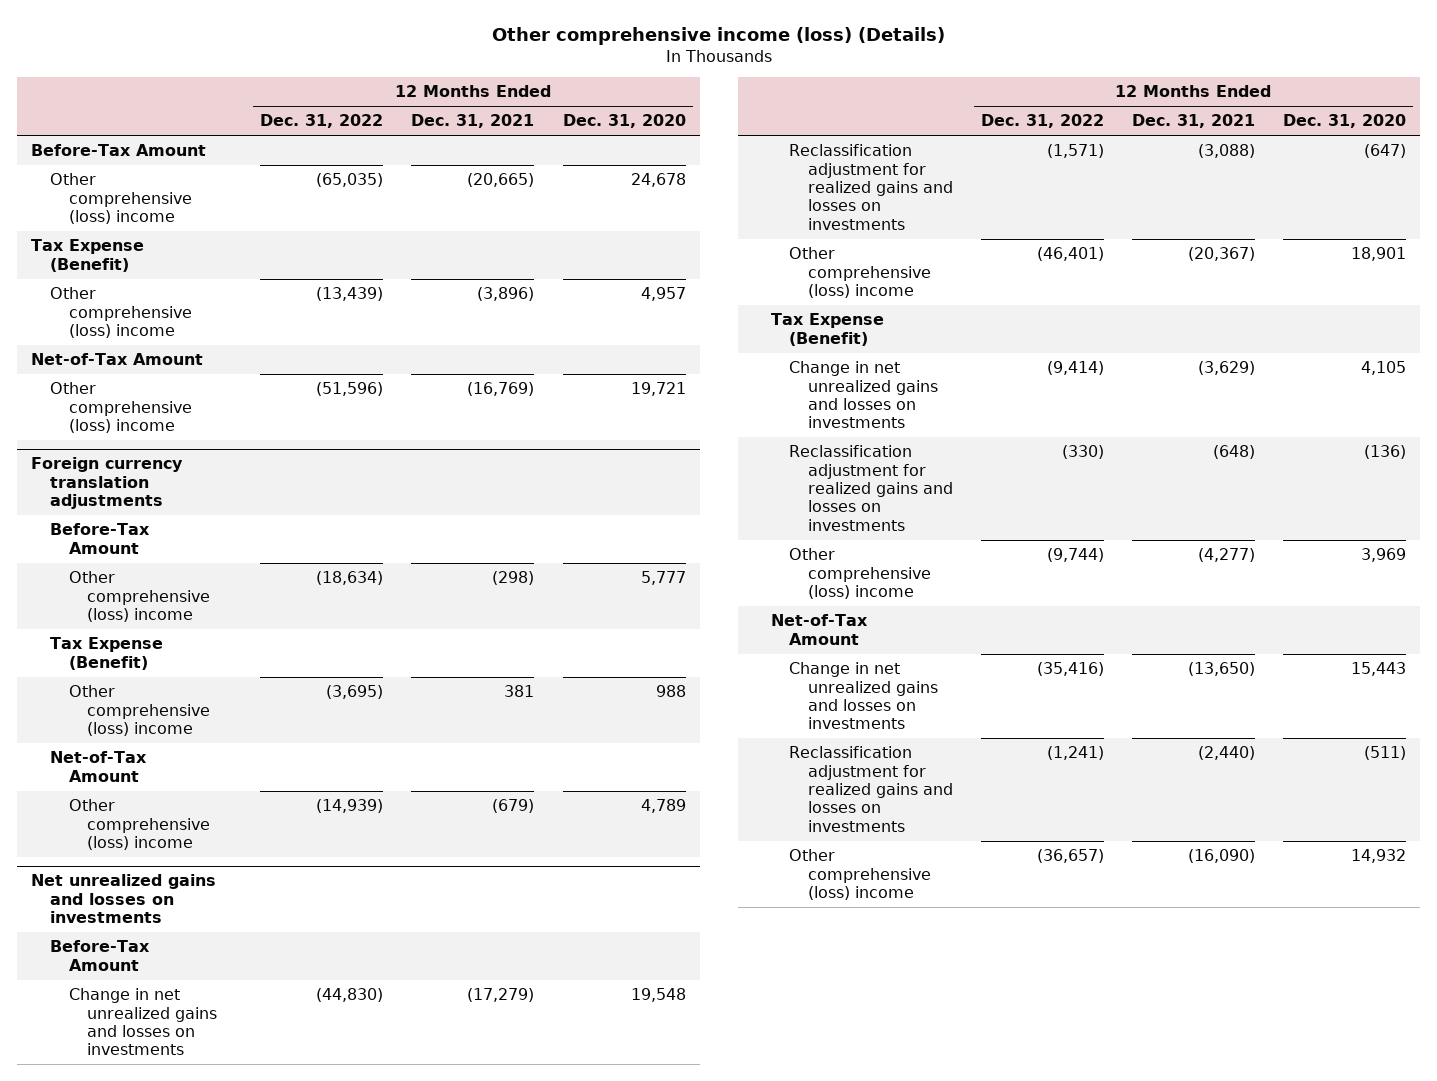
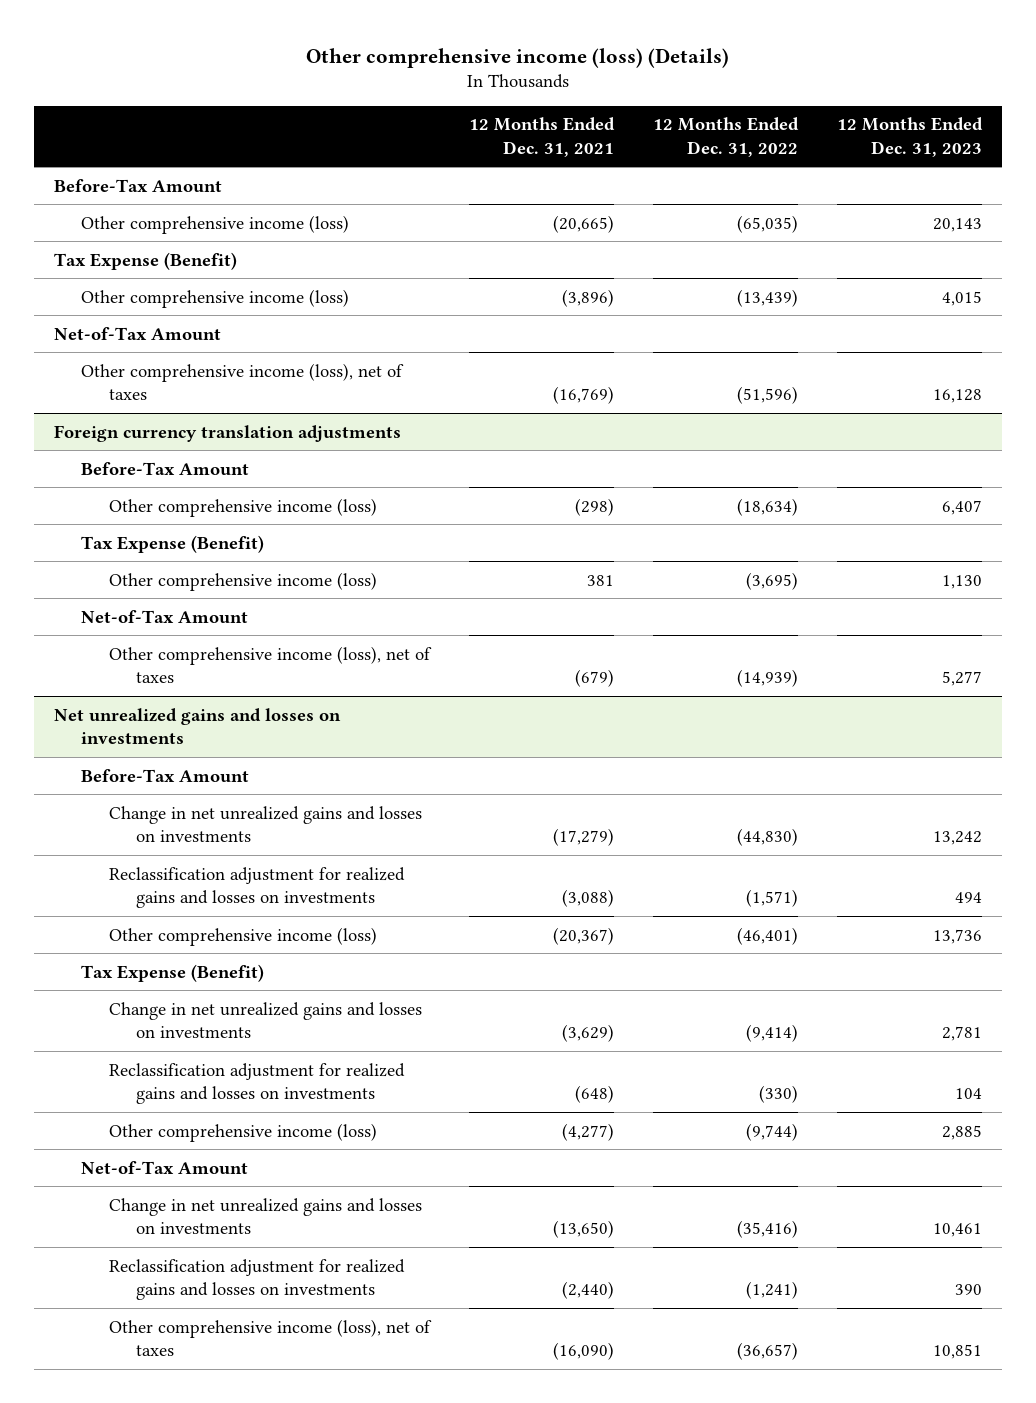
[562,114,686,129] Dec. 31, 2020 -> none
none -> [837,117,984,157] 12 Months Ended Dec. 31, 2023
[49,173,192,225] Other comprehensive (loss) income -> [81,214,350,234] Other comprehensive income (loss)
[49,287,192,339] Other comprehensive (loss) income -> [81,288,350,308] Other comprehensive income (loss)
[49,382,192,434] Other comprehensive (loss) income -> [81,362,405,400] Other comprehensive income (loss), net of taxes
[68,571,211,623] Other comprehensive (loss) income -> [108,497,377,517] Other comprehensive income (loss)
[68,685,211,737] Other comprehensive (loss) income -> [108,571,377,591] Other comprehensive income (loss)
[68,799,211,851] Other comprehensive (loss) income -> [108,645,432,683] Other comprehensive income (loss), net of taxes
[789,247,931,299] Other comprehensive (loss) income -> [108,926,377,946] Other comprehensive income (loss)
[789,548,931,600] Other comprehensive (loss) income -> [108,1122,377,1142] Other comprehensive income (loss)
[789,849,931,901] Other comprehensive (loss) income -> [108,1318,432,1356] Other comprehensive income (loss), net of taxes

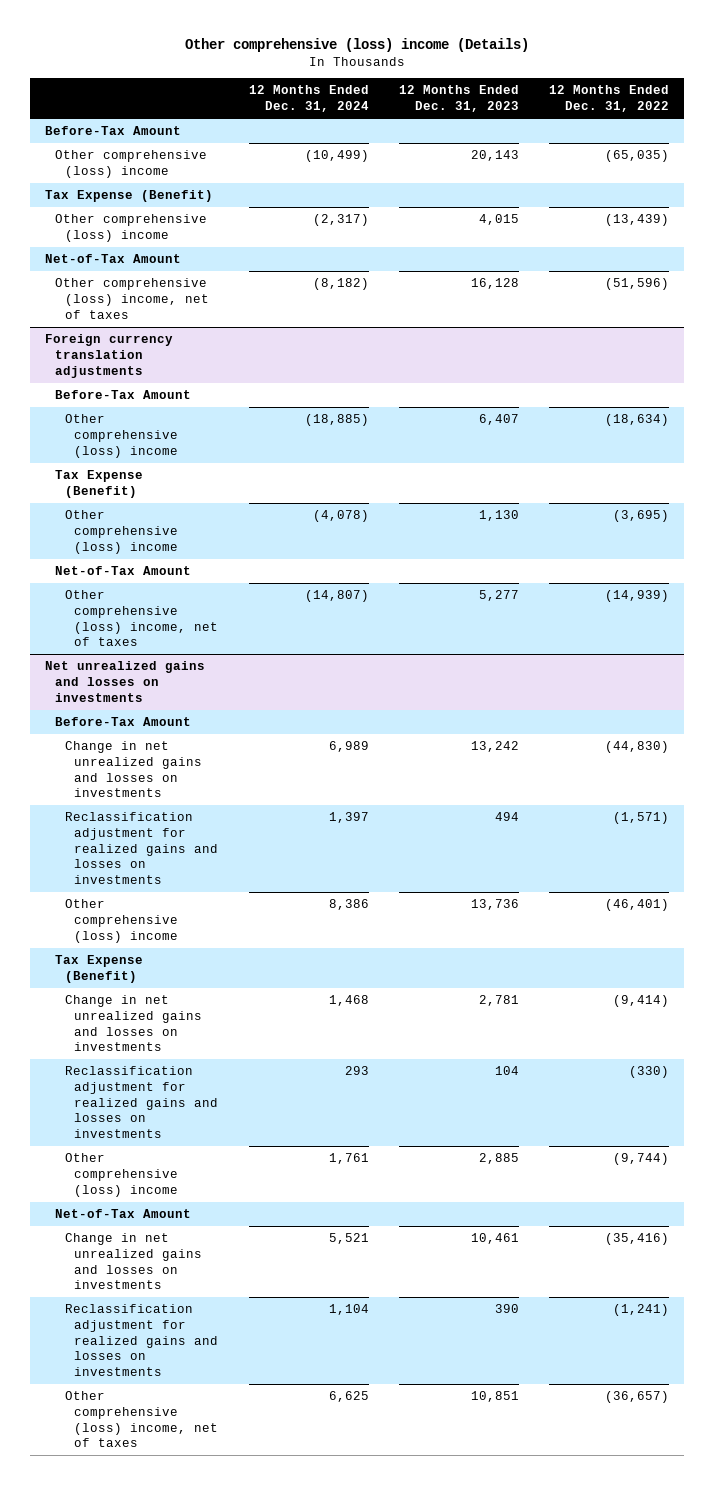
[305,47,729,68] Other comprehensive income (loss) (Details) -> [185,38,530,53] Other comprehensive (loss) income (Details)
[468,117,615,157] 12 Months Ended Dec. 31, 2021 -> none
none -> [248,85,369,112] 12 Months Ended Dec. 31, 2024
[81,214,350,234] Other comprehensive income (loss) -> [54,150,207,178] Other comprehensive (loss) income
[81,288,350,308] Other comprehensive income (loss) -> [54,214,207,242] Other comprehensive (loss) income
[81,362,405,400] Other comprehensive income (loss), net of taxes -> [54,278,209,319] Other comprehensive (loss) income, net of taxes
[108,497,377,517] Other comprehensive income (loss) -> [64,414,179,458] Other comprehensive (loss) income
[108,571,377,591] Other comprehensive income (loss) -> [64,510,179,554] Other comprehensive (loss) income
[108,645,432,683] Other comprehensive income (loss), net of taxes -> [64,590,219,647] Other comprehensive (loss) income, net of taxes
[108,926,377,946] Other comprehensive income (loss) -> [64,899,179,943] Other comprehensive (loss) income
[108,1122,377,1142] Other comprehensive income (loss) -> [64,1153,179,1197] Other comprehensive (loss) income
[108,1318,432,1356] Other comprehensive income (loss), net of taxes -> [64,1391,219,1448] Other comprehensive (loss) income, net of taxes

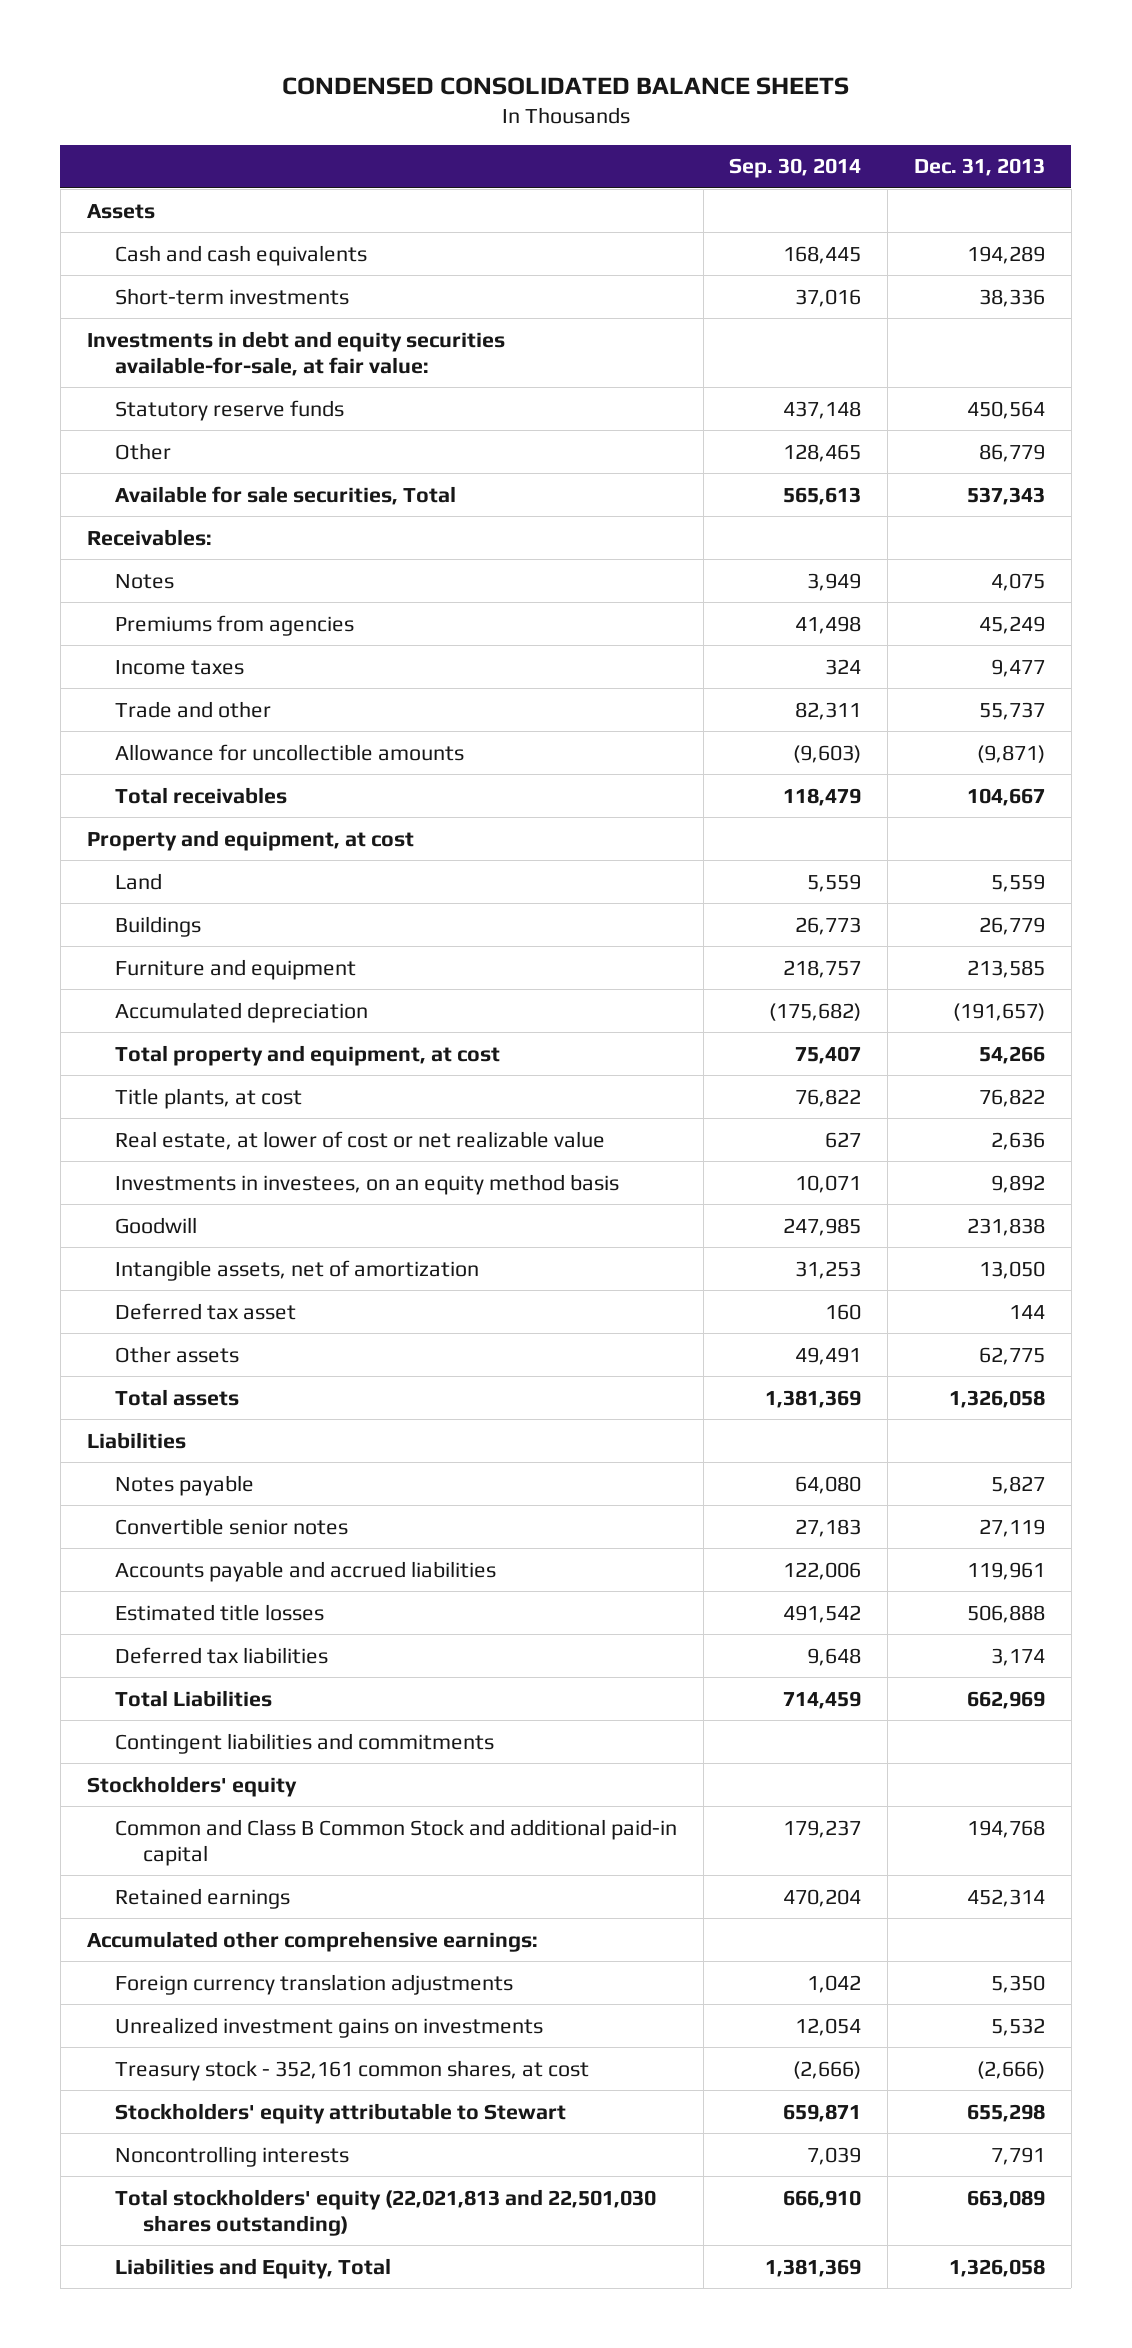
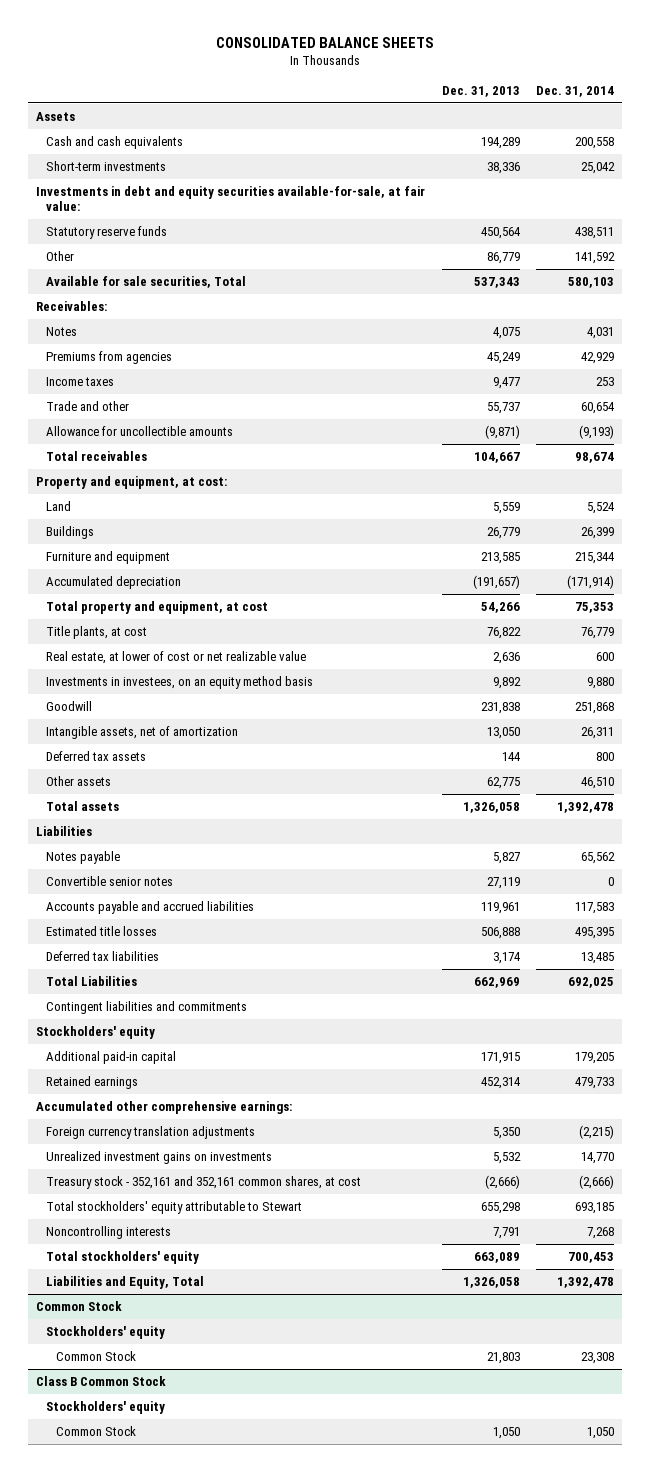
[281,76,849,95] CONDENSED CONSOLIDATED BALANCE SHEETS -> [216,36,435,48] CONSOLIDATED BALANCE SHEETS
[729,158,862,179] Sep. 30, 2014 -> none
none -> [536,85,615,97] Dec. 31, 2014
[86,829,414,851] Property and equipment, at cost -> [36,476,228,490] Property and equipment, at cost:
[114,1302,296,1320] Deferred tax asset -> [46,751,147,762] Deferred tax assets
[114,1818,677,1866] Common and Class B Common Stock and additional paid-in capital -> [46,1051,177,1065] Additional paid-in capital
[967,1819,1046,1838] 194,768 -> [480,1052,520,1065] 171,915
[114,2059,589,2081] Treasury stock - 352,161 common shares, at cost -> [46,1176,362,1190] Treasury stock - 352,161 and 352,161 common shares, at cost
[114,2102,566,2124] Stockholders' equity attributable to Stewart -> [46,1201,303,1215] Total stockholders' equity attributable to Stewart
[114,2188,656,2236] Total stockholders' equity (22,021,813 and 22,501,030 shares outstanding) -> [46,1251,200,1265] Total stockholders' equity
none -> [36,1301,123,1312] Common Stock
none -> [46,1326,166,1340] Stockholders' equity
none -> [55,1351,136,1362] Common Stock
none -> [36,1376,167,1387] Class B Common Stock
none -> [46,1401,166,1415] Stockholders' equity
none -> [55,1426,136,1437] Common Stock

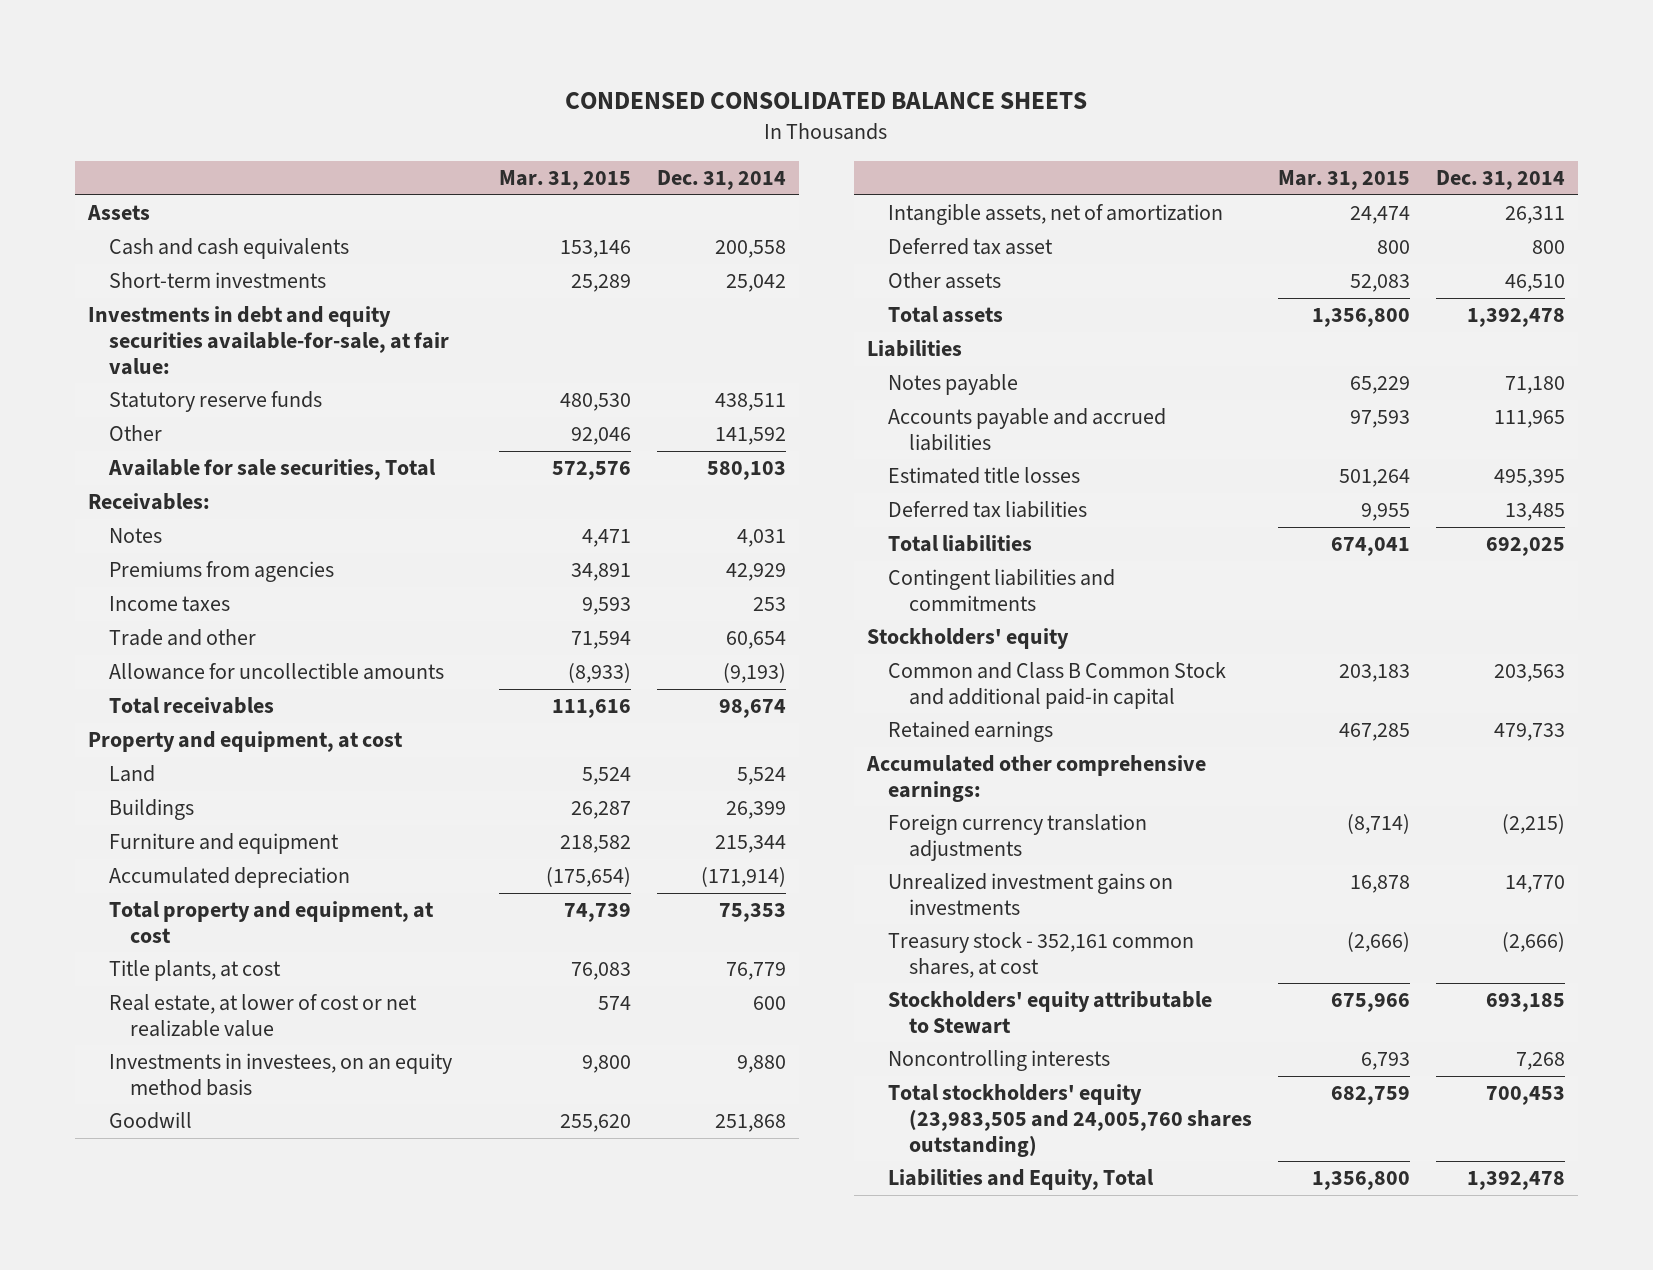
[216,36,435,48] CONSOLIDATED BALANCE SHEETS -> [565,92,1088,110] CONDENSED CONSOLIDATED BALANCE SHEETS
[441,85,520,97] Dec. 31, 2013 -> none
none -> [498,170,631,191] Mar. 31, 2015
[36,476,228,490] Property and equipment, at cost: -> [87,731,403,753] Property and equipment, at cost
[46,751,147,762] Deferred tax assets -> [887,238,1053,256] Deferred tax asset
[46,876,174,887] Convertible senior notes -> none
[581,852,616,865] 65,562 -> [1504,376,1565,395] 71,180
[575,902,615,915] 117,583 -> [1493,410,1565,429] 111,965
[46,976,138,987] Total Liabilities -> [887,535,1032,553] Total liabilities
[46,1051,177,1065] Additional paid-in capital -> [887,662,1226,709] Common and Class B Common Stock and additional paid-in capital
[575,1052,615,1065] 179,205 -> [1493,664,1565,683] 203,563
[46,1176,362,1190] Treasury stock - 352,161 and 352,161 common shares, at cost -> [887,932,1194,978] Treasury stock - 352,161 common shares, at cost
[46,1201,303,1215] Total stockholders' equity attributable to Stewart -> [887,991,1212,1034] Stockholders' equity attributable to Stewart
[46,1251,200,1265] Total stockholders' equity -> [887,1084,1252,1157] Total stockholders' equity (23,983,505 and 24,005,760 shares outstanding)
[36,1301,123,1312] Common Stock -> none
[46,1326,166,1340] Stockholders' equity -> none
[55,1351,136,1362] Common Stock -> none
[36,1376,167,1387] Class B Common Stock -> none
[46,1401,166,1415] Stockholders' equity -> none
[55,1426,136,1437] Common Stock -> none

